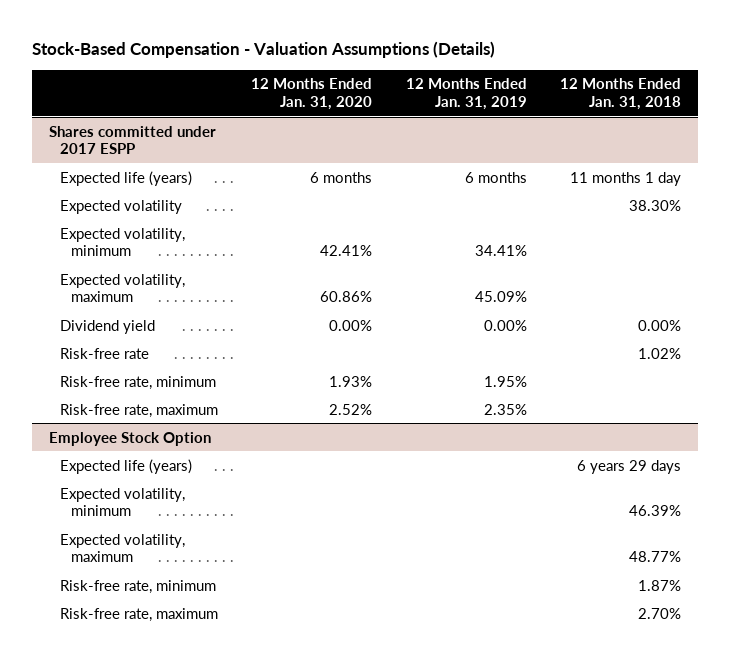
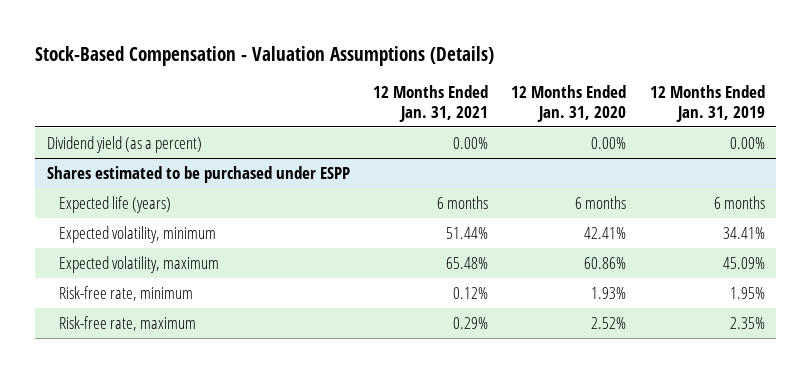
[560,78,682,111] 12 Months Ended Jan. 31, 2018 -> none
none -> [372,85,488,122] 12 Months Ended Jan. 31, 2021
none -> [46,135,202,153] Dividend yield (as a percent)
[48,125,216,155] Shares committed under 2017 ESPP -> [46,165,350,183] Shares estimated to be purchased under ESPP
[59,199,182,214] Expected volatility -> none
[59,319,155,334] Dividend yield -> none
[59,347,149,359] Risk-free rate -> none
[48,431,211,446] Employee Stock Option -> none
[59,458,192,474] Expected life (years) -> none
[59,487,185,517] Expected volatility, minimum -> none
[59,533,185,563] Expected volatility, maximum -> none
[59,579,216,594] Risk-free rate, minimum -> none
[59,607,218,622] Risk-free rate, maximum -> none

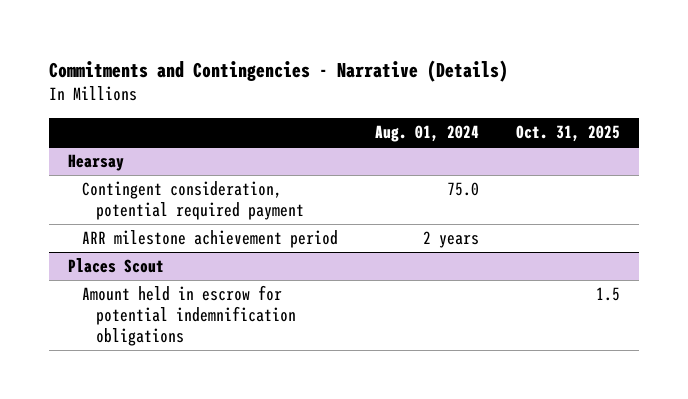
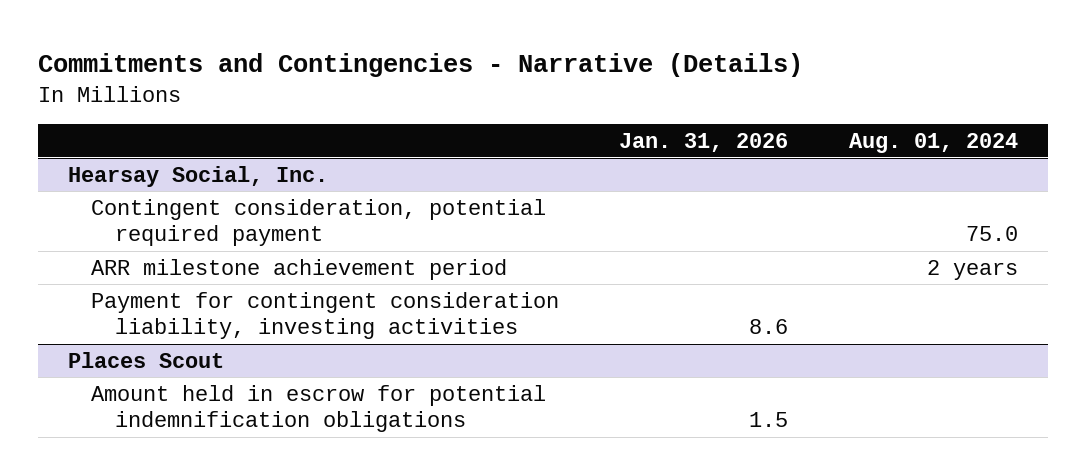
[516,125,621,143] Oct. 31, 2025 -> none
none -> [619,132,789,152] Jan. 31, 2026
[67,154,124,172] Hearsay -> [67,165,328,187] Hearsay Social, Inc.
none -> [91,291,560,340] Payment for contingent consideration liability, investing activities

